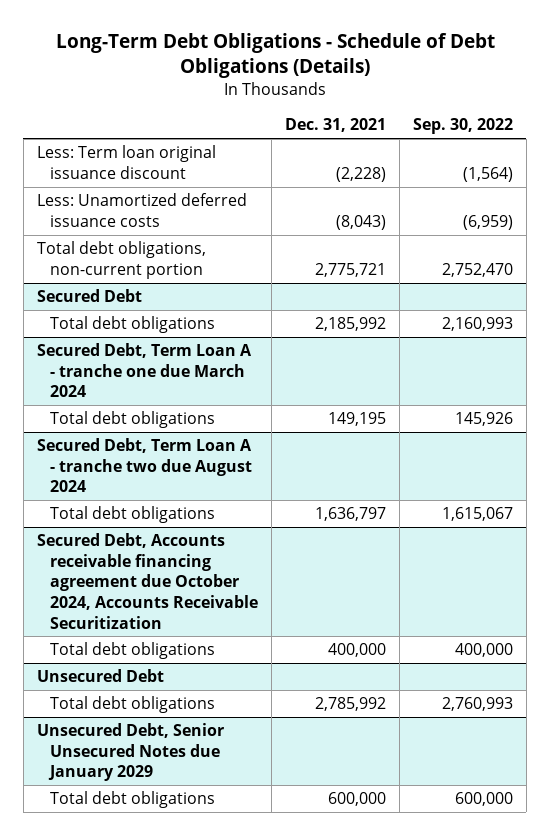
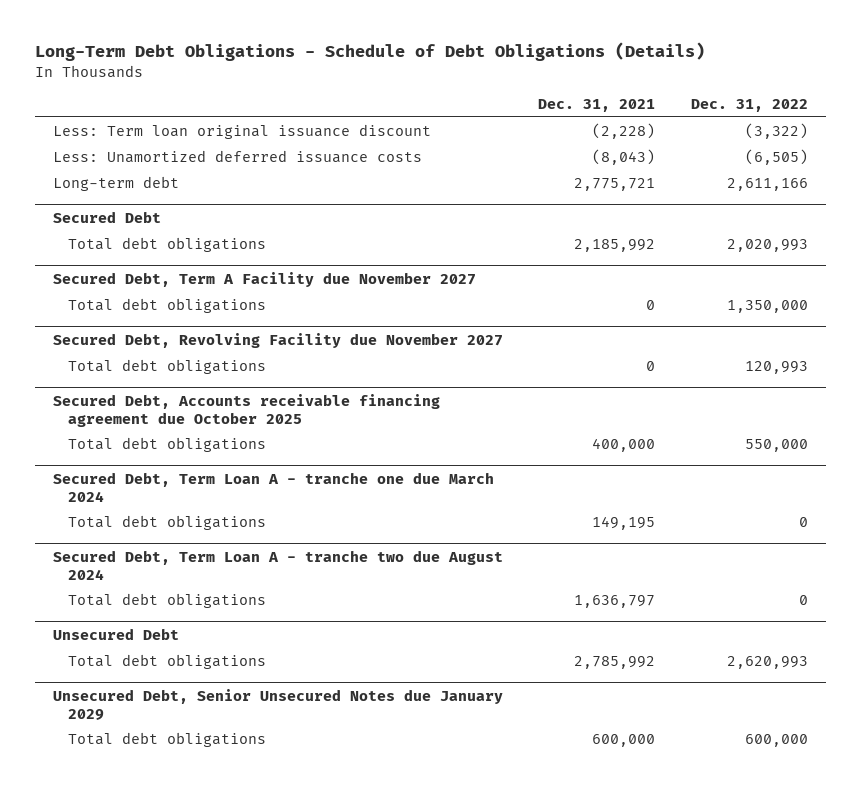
[412,118,513,135] Sep. 30, 2022 -> none
none -> [691,98,809,112] Dec. 31, 2022
[36,241,206,279] Total debt obligations, non-current portion -> [52,175,179,191] Long-term debt
none -> [52,271,476,287] Secured Debt, Term A Facility due November 2027
none -> [68,297,267,313] Total debt obligations
none -> [52,332,503,348] Secured Debt, Revolving Facility due November 2027
none -> [68,358,267,374] Total debt obligations
none -> [52,393,440,427] Secured Debt, Accounts receivable financing agreement due October 2025
none -> [68,436,267,452] Total debt obligations
[36,533,259,629] Secured Debt, Accounts receivable financing agreement due October 2024, Accounts Receivable Securitization -> none
[50,642,216,660] Total debt obligations -> none

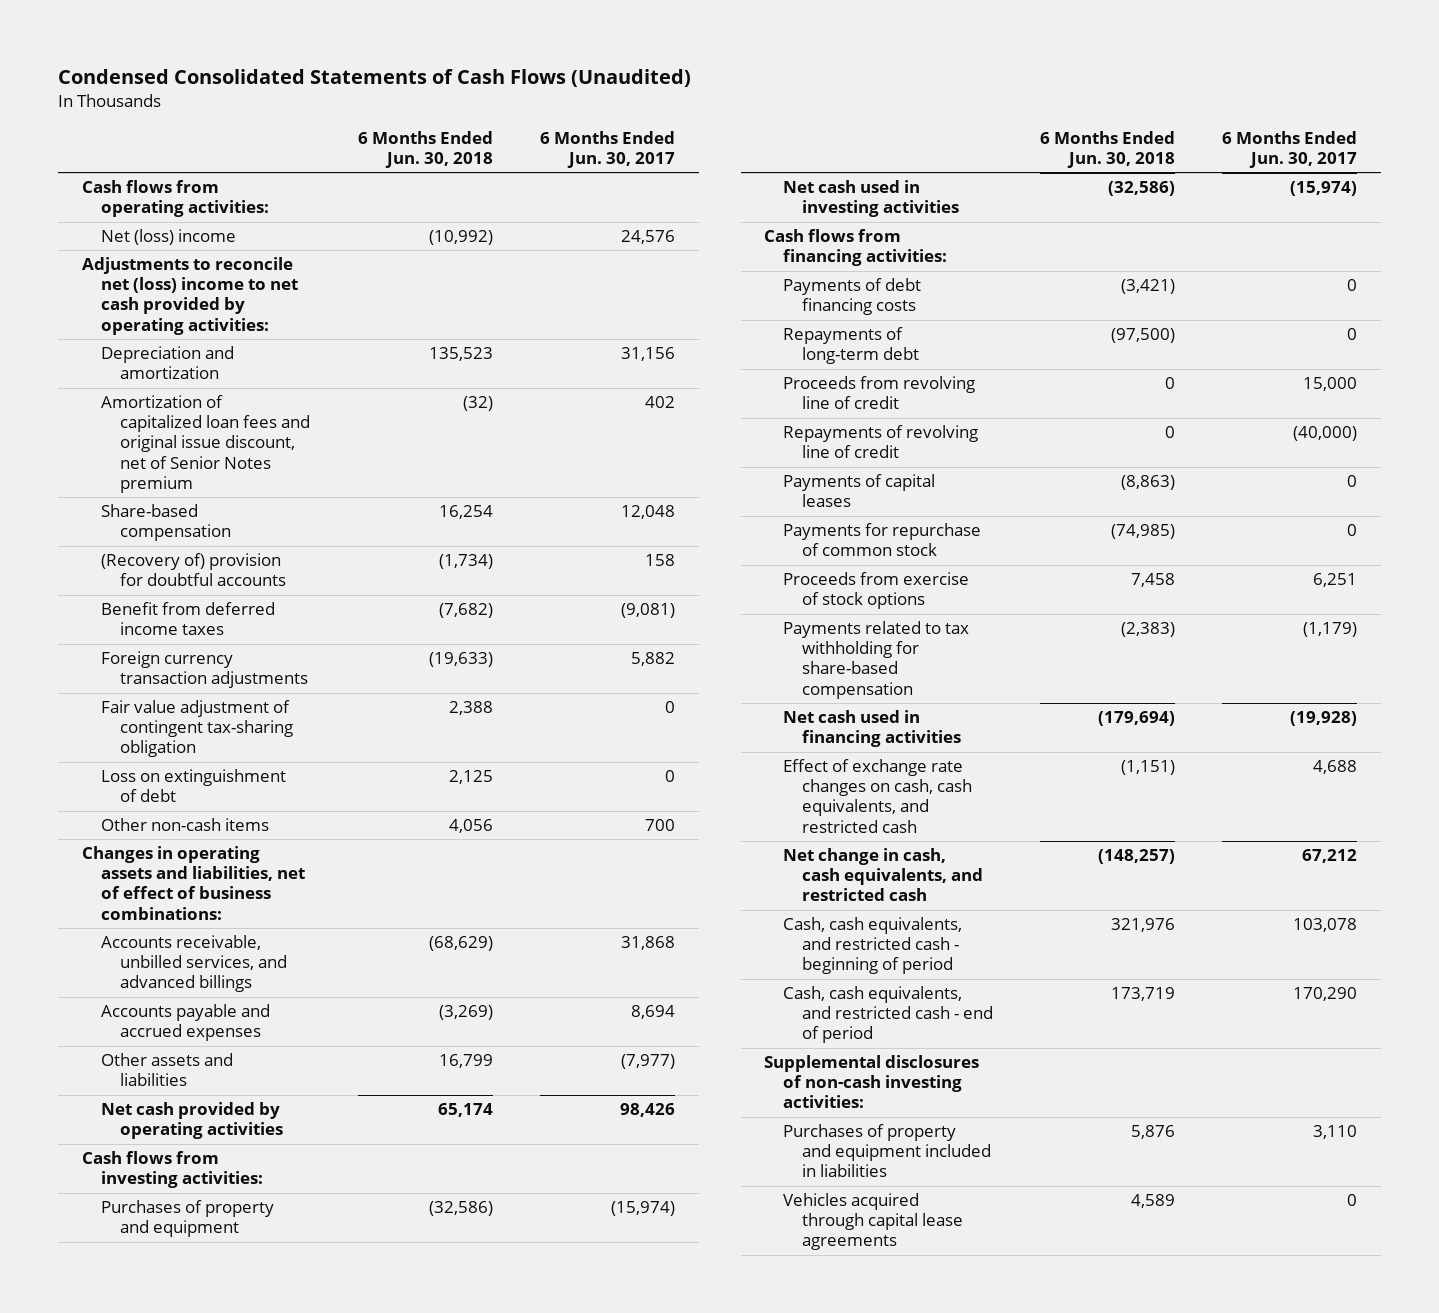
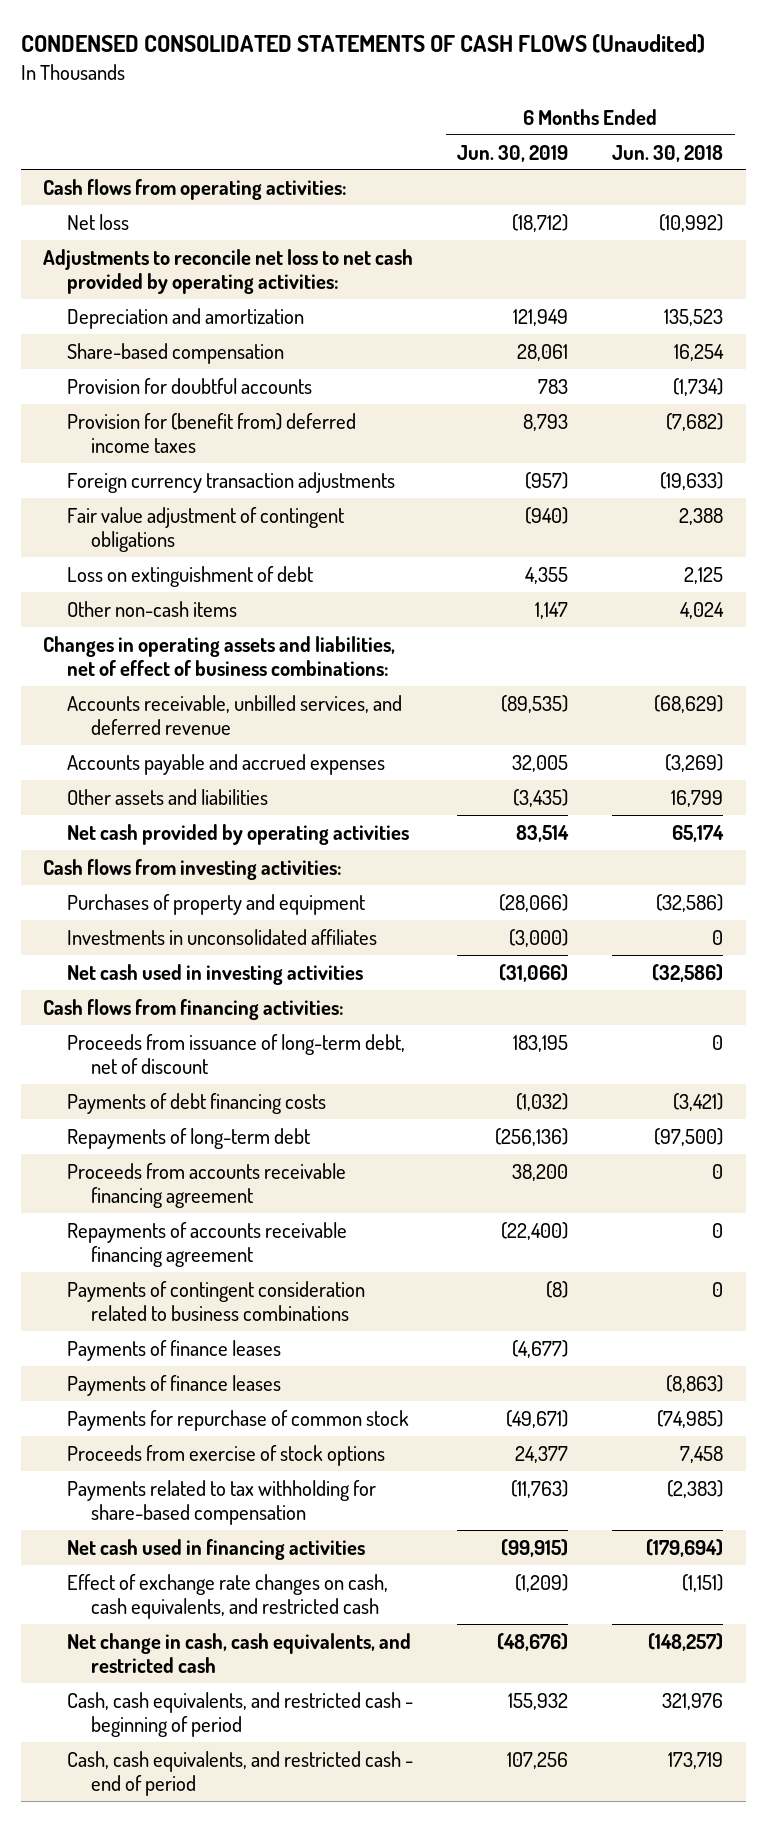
[58,69,692,88] Condensed Consolidated Statements of Cash Flows (Unaudited) -> [20,34,705,54] CONDENSED CONSOLIDATED STATEMENTS OF CASH FLOWS (Unaudited)
[539,130,675,168] 6 Months Ended Jun. 30, 2017 -> none
none -> [457,144,569,162] Jun. 30, 2019
[100,229,236,246] Net (loss) income -> [66,213,129,230] Net loss
[81,257,298,335] Adjustments to reconcile net (loss) income to net cash provided by operating activities: -> [43,248,414,295] Adjustments to reconcile net loss to net cash provided by operating activities:
[100,395,310,493] Amortization of capitalized loan fees and original issue discount, net of Senior Notes premium -> none
[100,553,286,587] (Recovery of) provision for doubtful accounts -> [66,377,312,394] Provision for doubtful accounts
[100,602,275,636] Benefit from deferred income taxes -> [66,412,356,454] Provision for (benefit from) deferred income taxes
[100,700,293,758] Fair value adjustment of contingent tax-sharing obligation -> [66,506,344,553] Fair value adjustment of contingent obligations
[448,819,493,834] 4,056 -> [680,601,725,619] 4,024
[100,935,287,993] Accounts receivable, unbilled services, and advanced billings -> [66,694,402,736] Accounts receivable, unbilled services, and deferred revenue
none -> [66,928,377,945] Investments in unconsolidated affiliates
none -> [66,1033,405,1075] Proceeds from issuance of long-term debt, net of discount
[783,376,976,410] Proceeds from revolving line of credit -> none
[783,425,979,459] Repayments of revolving line of credit -> none
none -> [66,1162,346,1209] Proceeds from accounts receivable financing agreement
none -> [66,1221,347,1268] Repayments of accounts receivable financing agreement
none -> [66,1280,365,1322] Payments of contingent consideration related to business combinations
none -> [66,1339,281,1361] Payments of finance leases
[783,474,936,508] Payments of capital leases -> [66,1374,281,1396] Payments of finance leases
[764,1055,980,1109] Supplemental disclosures of non-cash investing activities: -> none
[783,1124,992,1178] Purchases of property and equipment included in liabilities -> none
[783,1193,964,1251] Vehicles acquired through capital lease agreements -> none

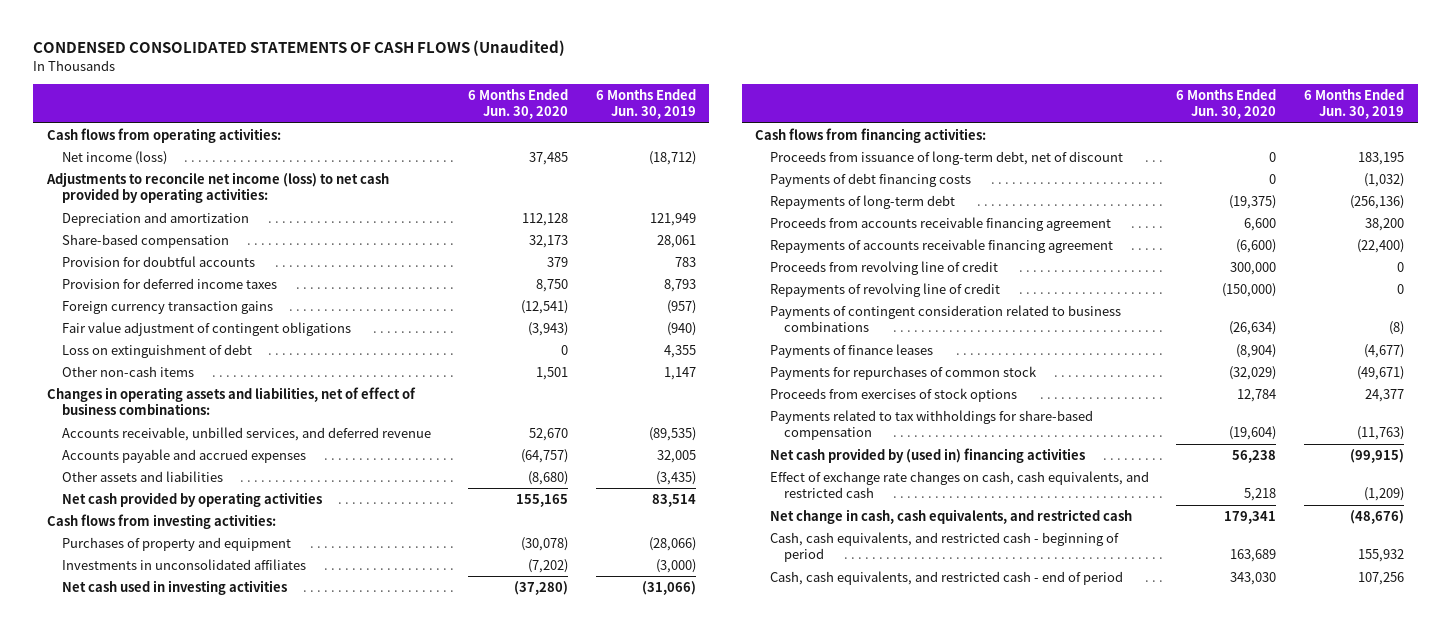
[612,144,724,162] Jun. 30, 2018 -> none
none -> [468,88,569,120] 6 Months Ended Jun. 30, 2020
[66,213,129,230] Net loss -> [61,150,167,165] Net income (loss)
[43,248,414,295] Adjustments to reconcile net loss to net cash provided by operating activities: -> [46,171,390,204] Adjustments to reconcile net income (loss) to net cash provided by operating activities:
[66,412,356,454] Provision for (benefit from) deferred income taxes -> [61,277,277,289] Provision for deferred income taxes
[66,471,395,493] Foreign currency transaction adjustments -> [61,300,273,314] Foreign currency transaction gains
none -> [769,260,998,275] Proceeds from revolving line of credit
none -> [769,282,1000,297] Repayments of revolving line of credit
[66,1374,281,1396] Payments of finance leases -> none
[66,1409,409,1431] Payments for repurchase of common stock -> [769,365,1037,380] Payments for repurchases of common stock
[66,1444,385,1466] Proceeds from exercise of stock options -> [769,387,1017,402] Proceeds from exercises of stock options
[66,1479,376,1526] Payments related to tax withholding for share-based compensation -> [769,409,1093,441] Payments related to tax withholdings for share-based compensation
[66,1538,365,1560] Net cash used in financing activities -> [769,447,1085,463] Net cash provided by (used in) financing activities

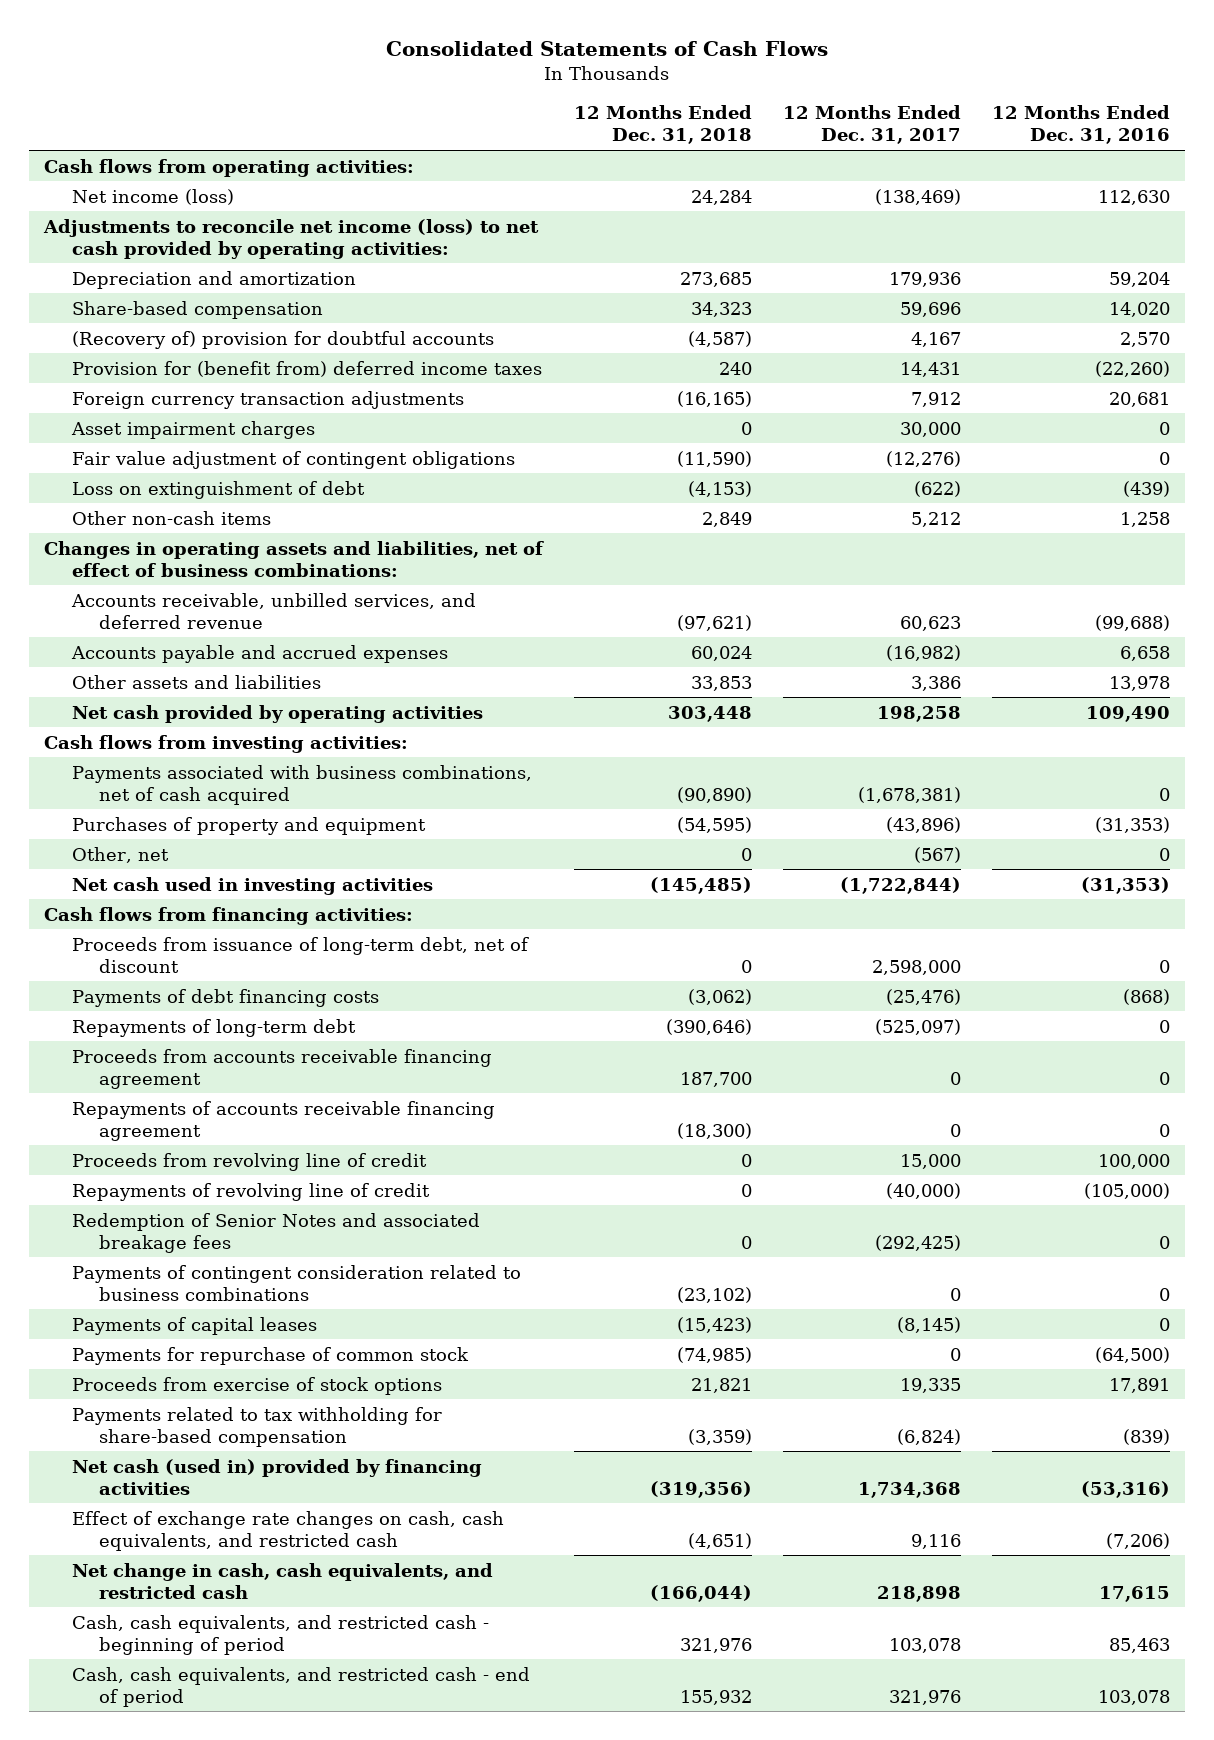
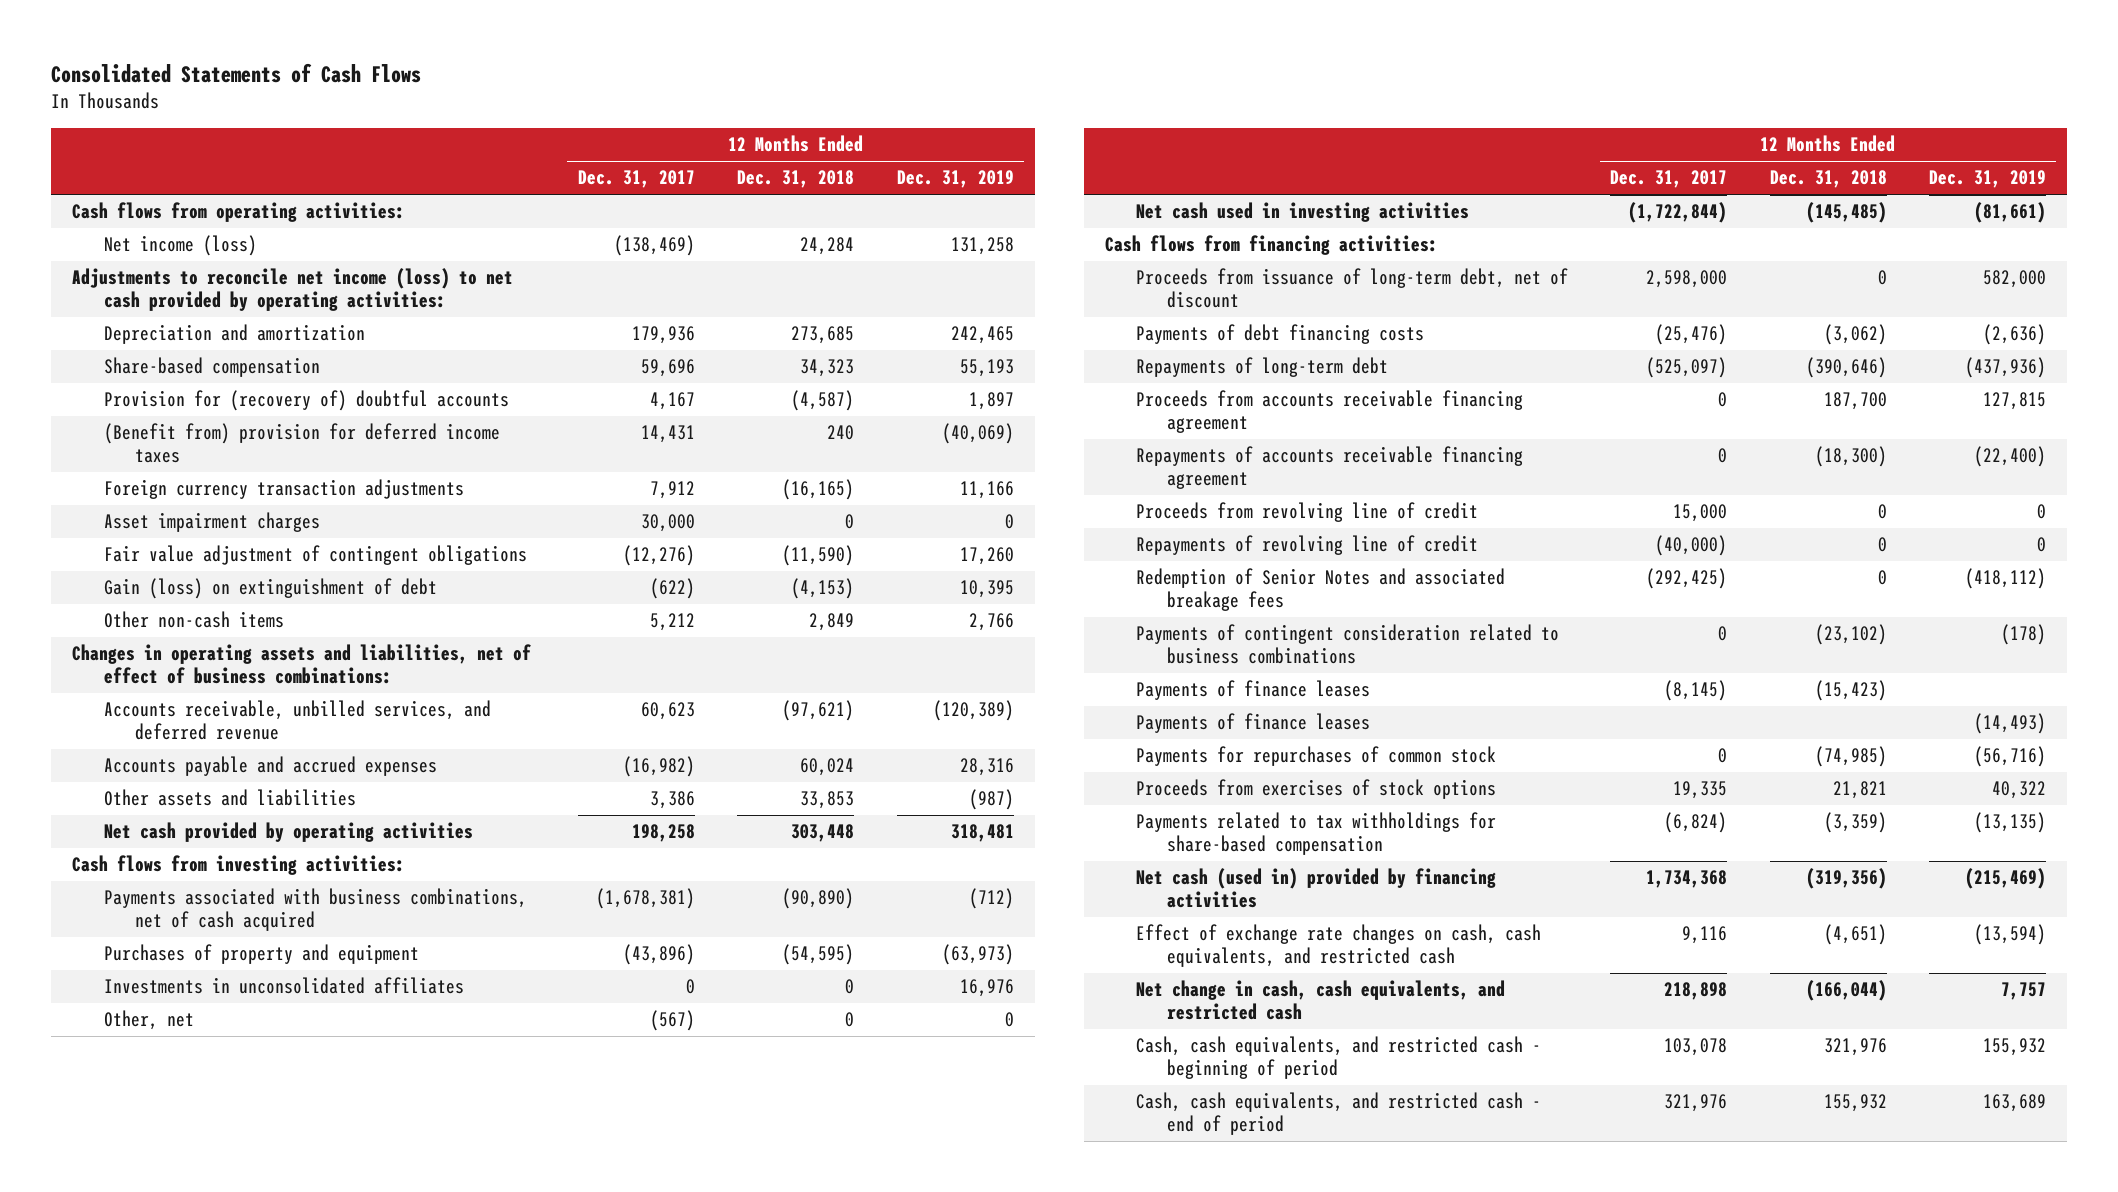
[991,105,1170,145] 12 Months Ended Dec. 31, 2016 -> none
none -> [896,170,1014,189] Dec. 31, 2019
[71,330,494,349] (Recovery of) provision for doubtful accounts -> [103,390,509,412] Provision for (recovery of) doubtful accounts
[71,360,542,377] Provision for (benefit from) deferred income taxes -> [103,423,500,464] (Benefit from) provision for deferred income taxes
[71,480,365,499] Loss on extinguishment of debt -> [103,578,437,600] Gain (loss) on extinguishment of debt
none -> [103,977,464,995] Investments in unconsolidated affiliates
[71,1316,317,1335] Payments of capital leases -> [1135,680,1370,701] Payments of finance leases
none -> [1135,713,1370,734] Payments of finance leases
[71,1346,469,1365] Payments for repurchase of common stock -> [1135,746,1496,767] Payments for repurchases of common stock
[71,1376,442,1395] Proceeds from exercise of stock options -> [1135,779,1496,800] Proceeds from exercises of stock options
[71,1406,442,1447] Payments related to tax withholding for share-based compensation -> [1135,812,1496,856] Payments related to tax withholdings for share-based compensation

